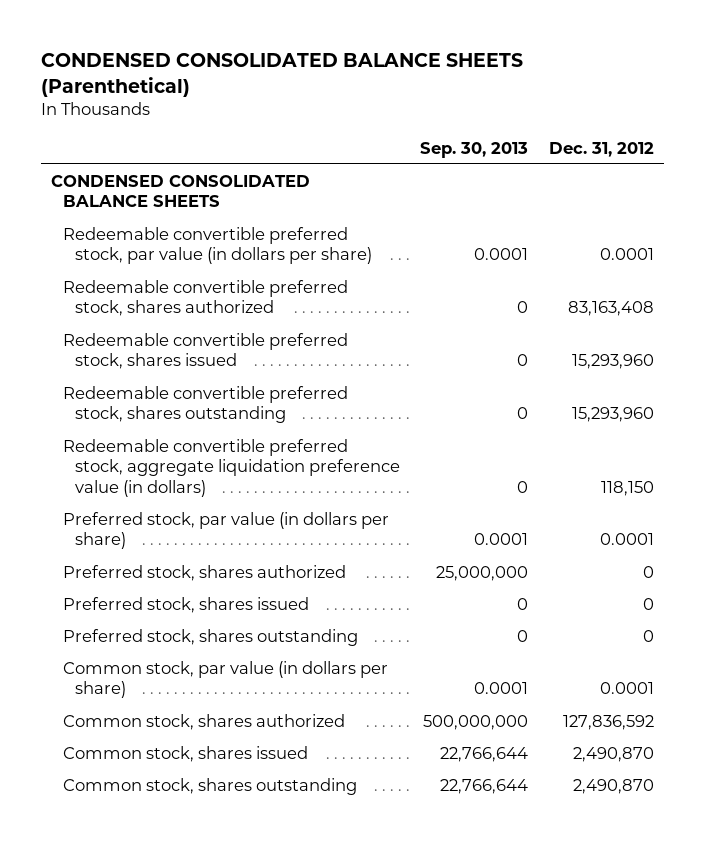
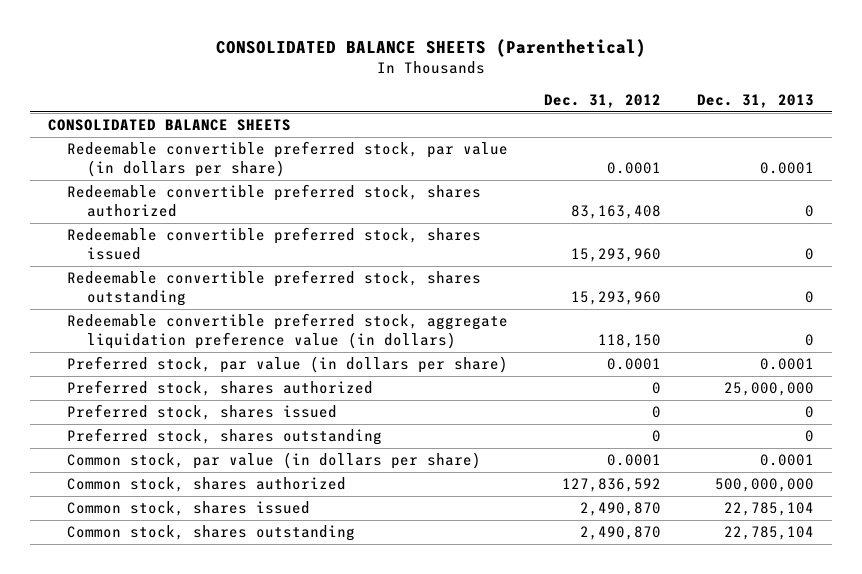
[41,53,524,97] CONDENSED CONSOLIDATED BALANCE SHEETS (Parenthetical) -> [216,38,647,57] CONSOLIDATED BALANCE SHEETS (Parenthetical)
[420,141,529,158] Sep. 30, 2013 -> none
none -> [697,93,815,108] Dec. 31, 2013
[51,174,311,208] CONDENSED CONSOLIDATED BALANCE SHEETS -> [47,119,291,132] CONSOLIDATED BALANCE SHEETS

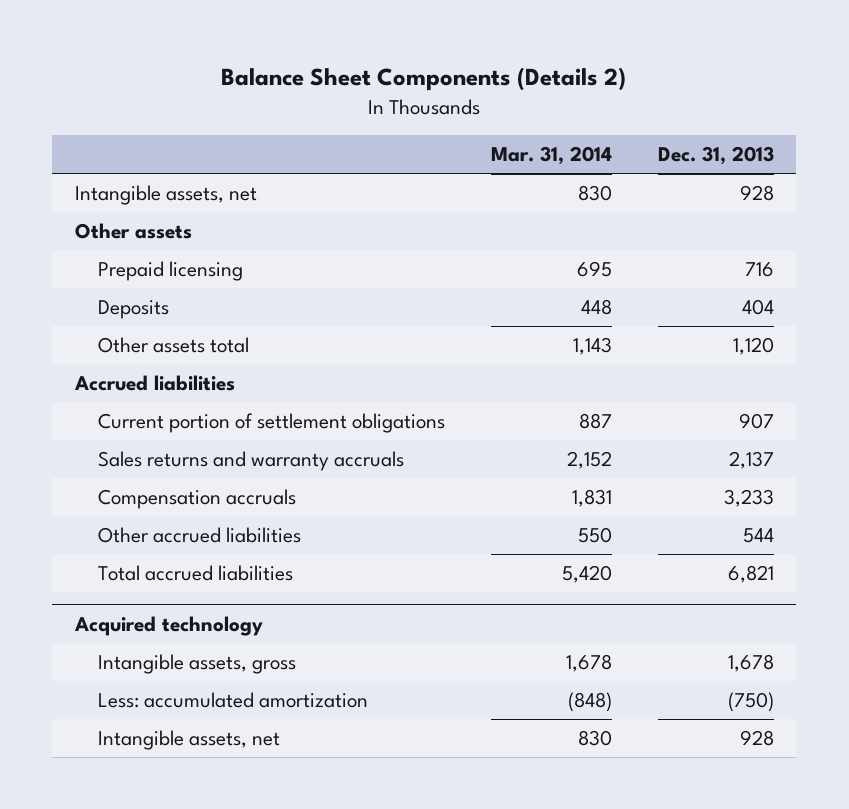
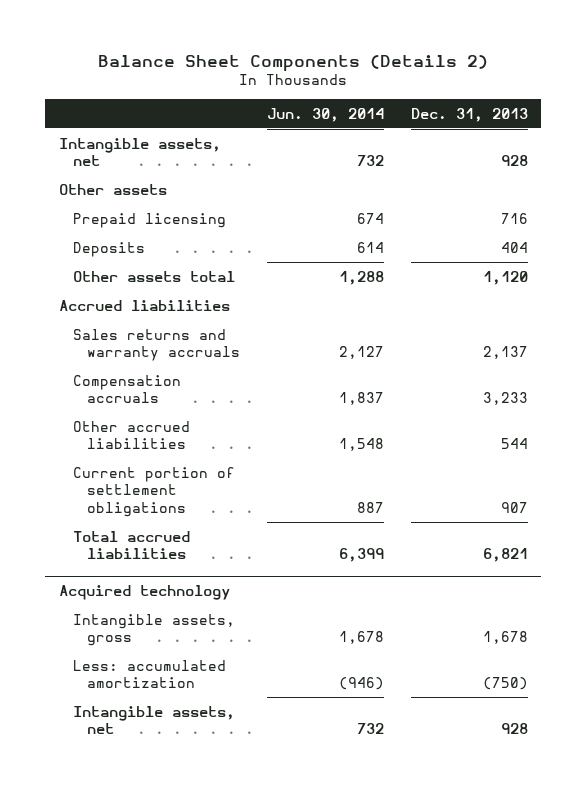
[490,146,612,166] Mar. 31, 2014 -> none
none -> [267,107,385,122] Jun. 30, 2014
[98,413,446,434] Current portion of settlement obligations -> [73,466,236,517] Current portion of settlement obligations

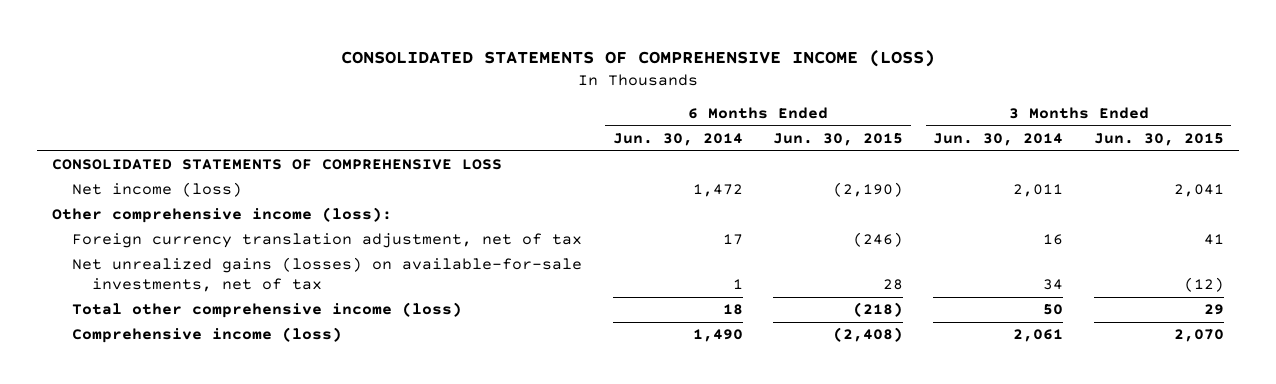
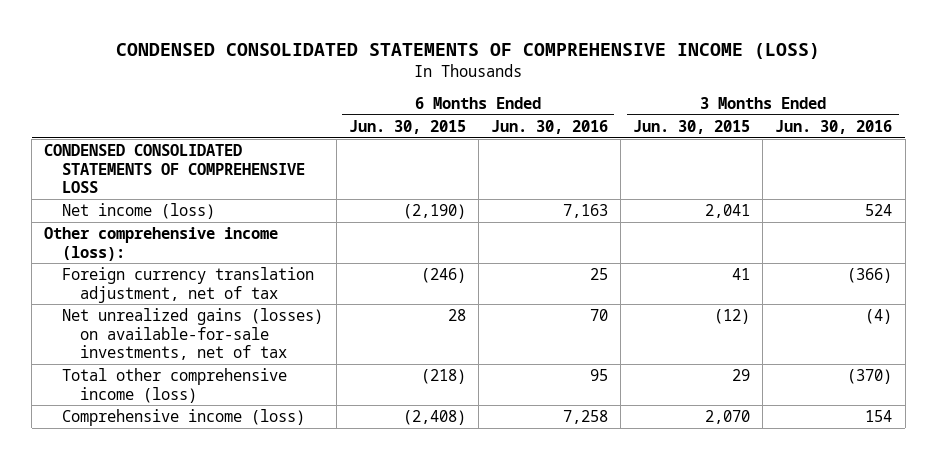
[341,49,936,67] CONSOLIDATED STATEMENTS OF COMPREHENSIVE INCOME (LOSS) -> [116,42,821,59] CONDENSED CONSOLIDATED STATEMENTS OF COMPREHENSIVE INCOME (LOSS)
[612,133,743,147] Jun. 30, 2014 -> none
[933,133,1064,147] Jun. 30, 2014 -> none
none -> [490,119,608,134] Jun. 30, 2016
none -> [775,119,893,134] Jun. 30, 2016
[52,159,503,171] CONSOLIDATED STATEMENTS OF COMPREHENSIVE LOSS -> [44,143,306,194] CONDENSED CONSOLIDATED STATEMENTS OF COMPREHENSIVE LOSS

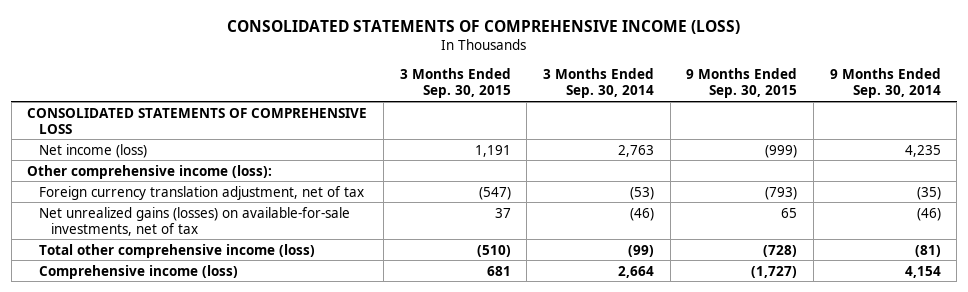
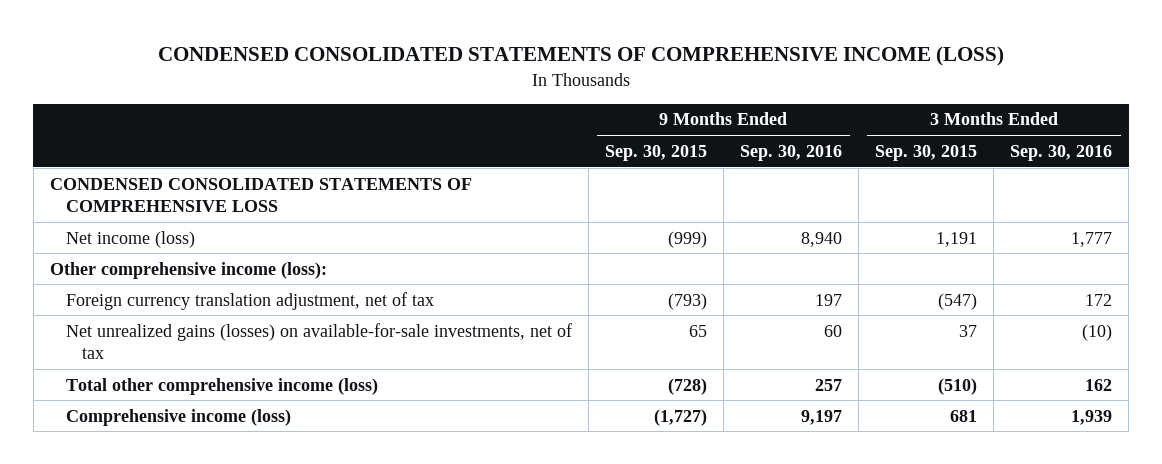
[226,20,740,35] CONSOLIDATED STATEMENTS OF COMPREHENSIVE INCOME (LOSS) -> [157,46,1004,67] CONDENSED CONSOLIDATED STATEMENTS OF COMPREHENSIVE INCOME (LOSS)
[542,68,654,99] 3 Months Ended Sep. 30, 2014 -> none
[829,68,941,99] 9 Months Ended Sep. 30, 2014 -> none
none -> [739,144,842,161] Sep. 30, 2016
none -> [1010,144,1113,161] Sep. 30, 2016
[27,107,368,134] CONSOLIDATED STATEMENTS OF COMPREHENSIVE LOSS -> [49,177,472,212] CONDENSED CONSOLIDATED STATEMENTS OF COMPREHENSIVE LOSS

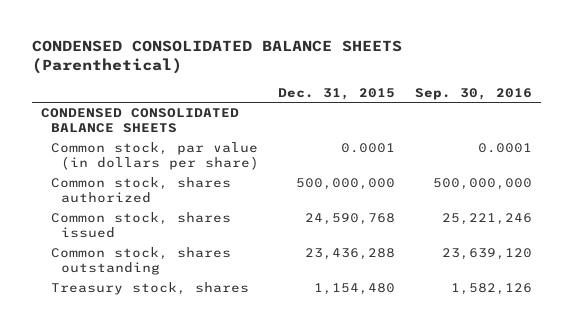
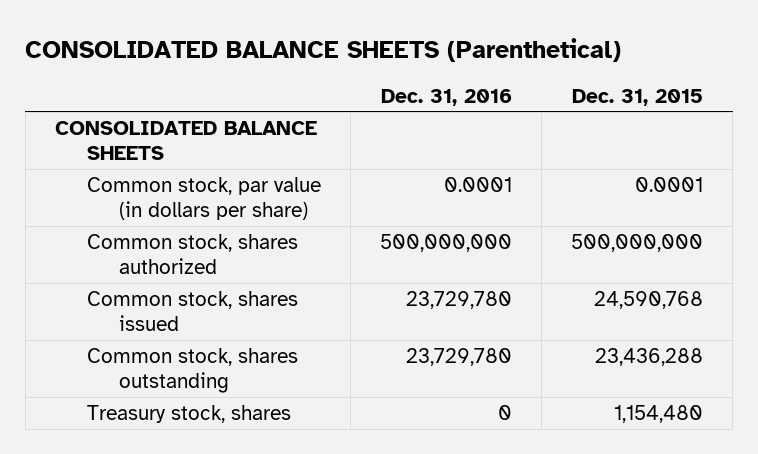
[31,39,402,75] CONDENSED CONSOLIDATED BALANCE SHEETS (Parenthetical) -> [25,38,622,63] CONSOLIDATED BALANCE SHEETS (Parenthetical)
[414,87,532,100] Sep. 30, 2016 -> none
none -> [380,88,512,106] Dec. 31, 2016
[41,108,240,134] CONDENSED CONSOLIDATED BALANCE SHEETS -> [55,121,318,160] CONSOLIDATED BALANCE SHEETS

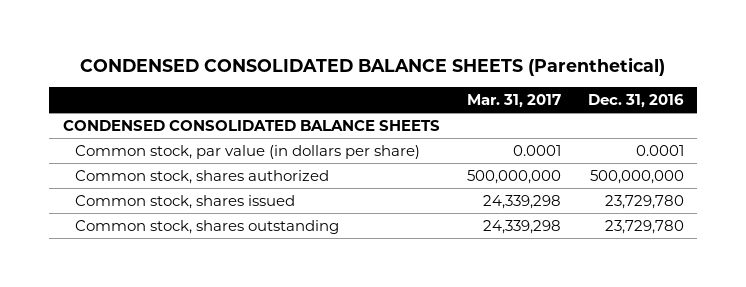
[25,38,622,63] CONSOLIDATED BALANCE SHEETS (Parenthetical) -> [80,57,666,77] CONDENSED CONSOLIDATED BALANCE SHEETS (Parenthetical)
[572,88,704,106] Dec. 31, 2015 -> none
none -> [466,93,561,108] Mar. 31, 2017
[55,121,318,160] CONSOLIDATED BALANCE SHEETS -> [62,119,440,131] CONDENSED CONSOLIDATED BALANCE SHEETS
[86,405,291,424] Treasury stock, shares -> none

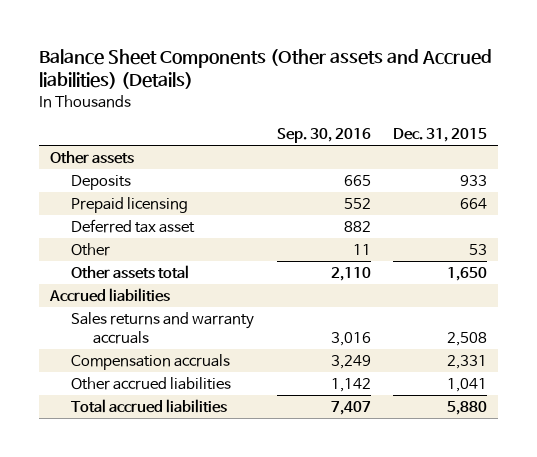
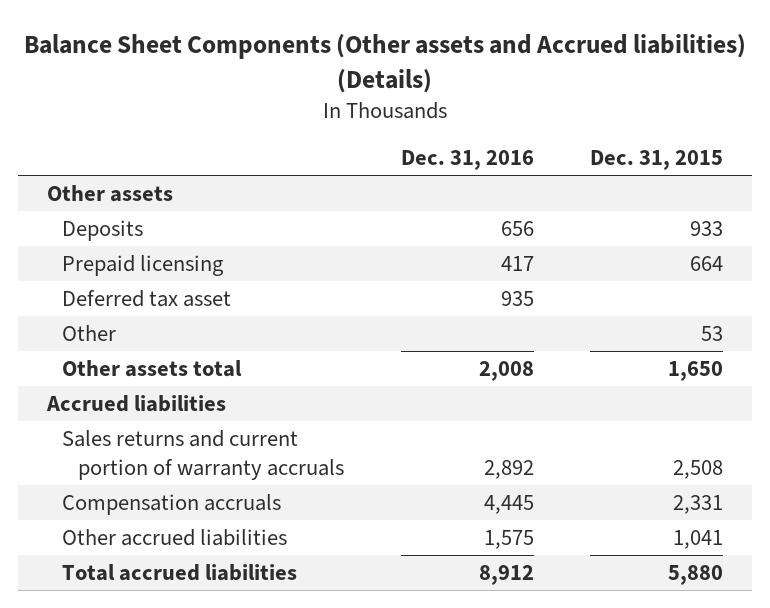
[276,128,371,144] Sep. 30, 2016 -> none
none -> [400,149,534,170] Dec. 31, 2016
[71,312,255,344] Sales returns and warranty accruals -> [62,429,345,480] Sales returns and current portion of warranty accruals

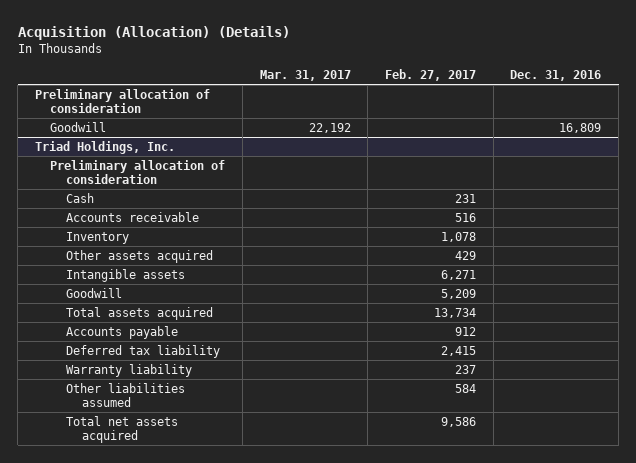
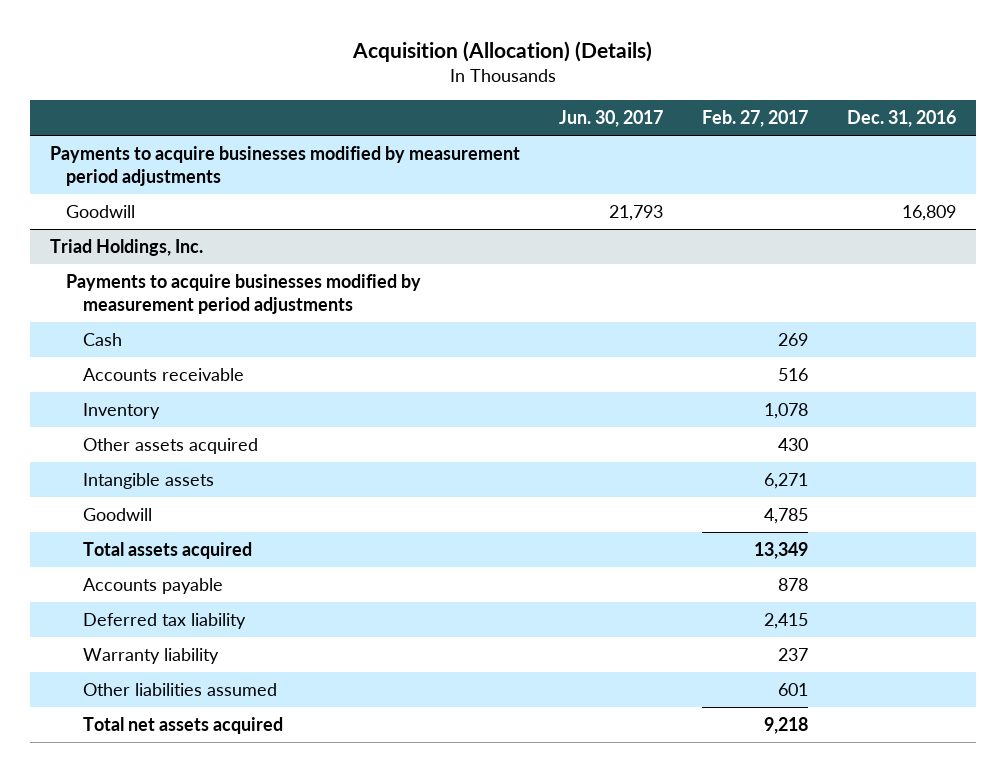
[259,70,351,82] Mar. 31, 2017 -> none
none -> [559,110,664,128] Jun. 30, 2017
[34,88,210,114] Preliminary allocation of consideration -> [49,145,520,187] Payments to acquire businesses modified by measurement period adjustments
[50,159,226,185] Preliminary allocation of consideration -> [66,273,422,315] Payments to acquire businesses modified by measurement period adjustments
[455,193,477,203] 231 -> [778,332,809,346] 269
[455,250,477,260] 429 -> [778,437,809,451] 430
[441,288,477,299] 5,209 -> [764,507,809,524] 4,785
[434,307,477,318] 13,734 -> [754,541,809,559] 13,349
[455,326,477,336] 912 -> [778,577,809,591] 878
[455,383,477,393] 584 -> [778,682,809,696] 601
[441,416,477,427] 9,586 -> [764,716,809,734] 9,218

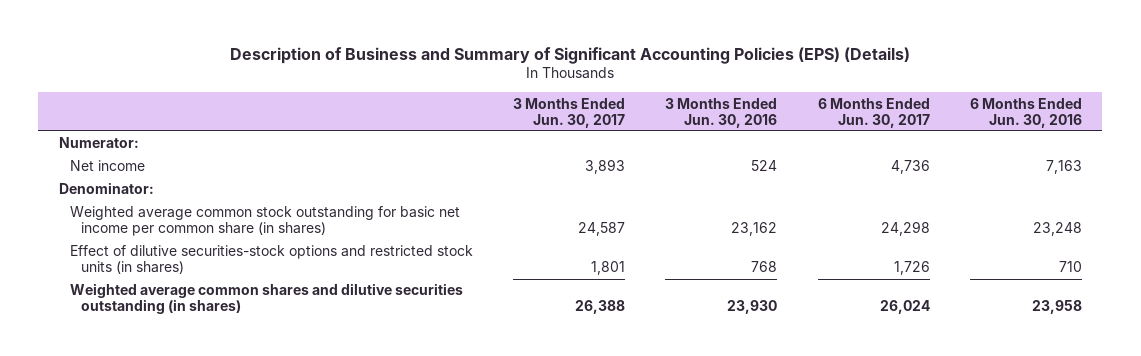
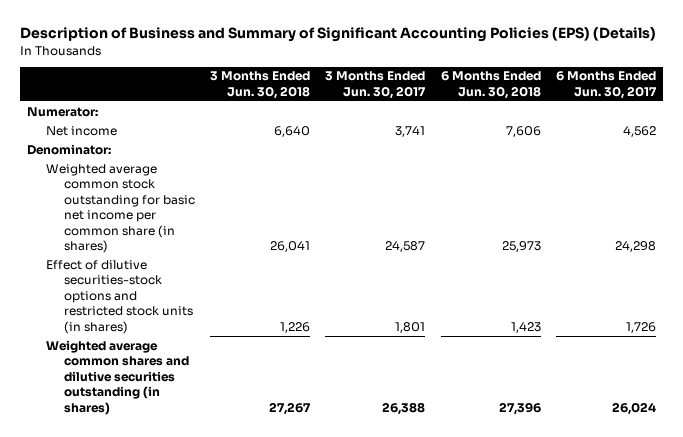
[665,97,778,128] 3 Months Ended Jun. 30, 2016 -> none
[970,97,1083,128] 6 Months Ended Jun. 30, 2016 -> none
none -> [210,71,311,99] 3 Months Ended Jun. 30, 2018
none -> [440,71,541,99] 6 Months Ended Jun. 30, 2018
[585,159,626,175] 3,893 -> [395,125,426,137] 3,741
[890,160,930,175] 4,736 -> [622,125,656,137] 4,562

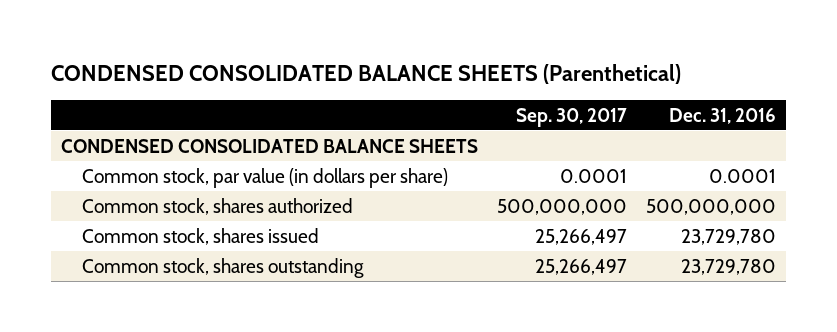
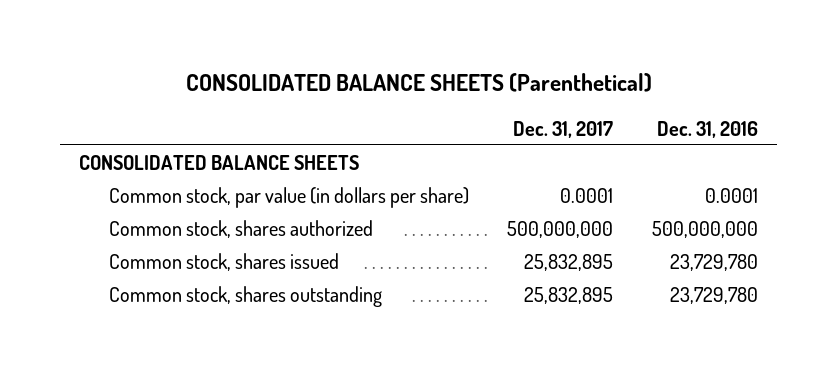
[50,63,681,84] CONDENSED CONSOLIDATED BALANCE SHEETS (Parenthetical) -> [185,73,652,93] CONSOLIDATED BALANCE SHEETS (Parenthetical)
[515,107,627,127] Sep. 30, 2017 -> none
none -> [513,120,614,138] Dec. 31, 2017
[60,138,478,153] CONDENSED CONSOLIDATED BALANCE SHEETS -> [79,155,360,171] CONSOLIDATED BALANCE SHEETS

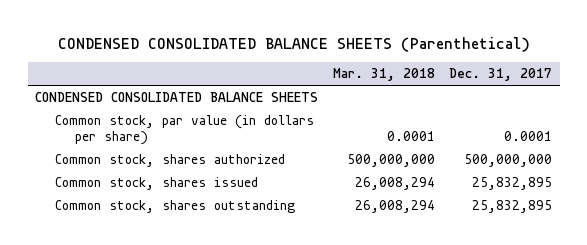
[185,73,652,93] CONSOLIDATED BALANCE SHEETS (Parenthetical) -> [57,36,530,52] CONDENSED CONSOLIDATED BALANCE SHEETS (Parenthetical)
[656,120,758,138] Dec. 31, 2016 -> none
none -> [332,68,435,82] Mar. 31, 2018
[79,155,360,171] CONSOLIDATED BALANCE SHEETS -> [35,92,319,103] CONDENSED CONSOLIDATED BALANCE SHEETS

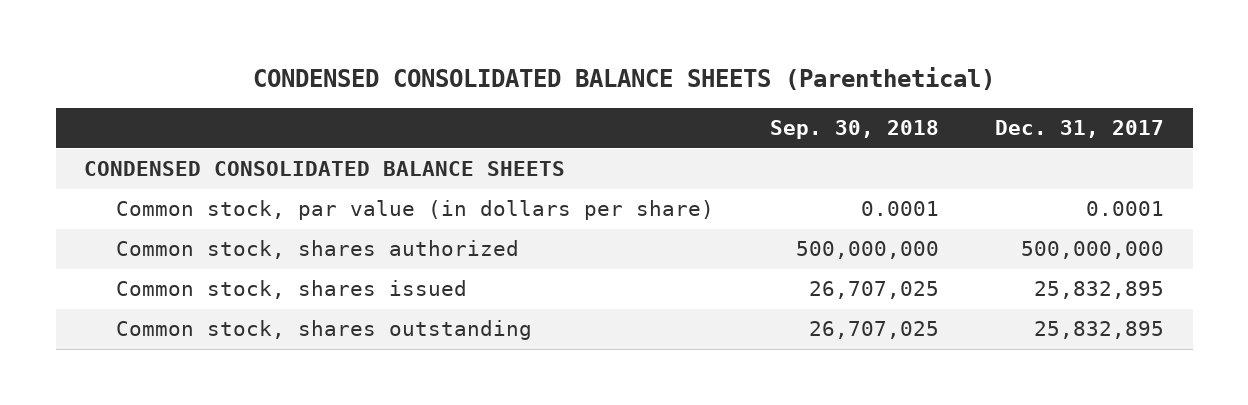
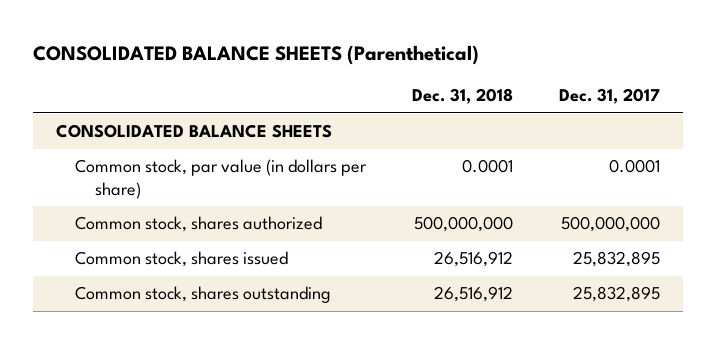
[253,67,996,91] CONDENSED CONSOLIDATED BALANCE SHEETS (Parenthetical) -> [32,45,479,66] CONSOLIDATED BALANCE SHEETS (Parenthetical)
[770,120,940,140] Sep. 30, 2018 -> none
none -> [412,88,514,105] Dec. 31, 2018
[84,161,566,177] CONDENSED CONSOLIDATED BALANCE SHEETS -> [55,124,332,139] CONSOLIDATED BALANCE SHEETS

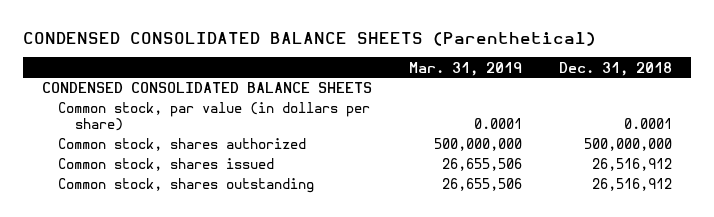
[32,45,479,66] CONSOLIDATED BALANCE SHEETS (Parenthetical) -> [23,31,597,46] CONDENSED CONSOLIDATED BALANCE SHEETS (Parenthetical)
[558,88,660,105] Dec. 31, 2017 -> none
none -> [409,61,523,76] Mar. 31, 2019
[55,124,332,139] CONSOLIDATED BALANCE SHEETS -> [41,82,372,94] CONDENSED CONSOLIDATED BALANCE SHEETS

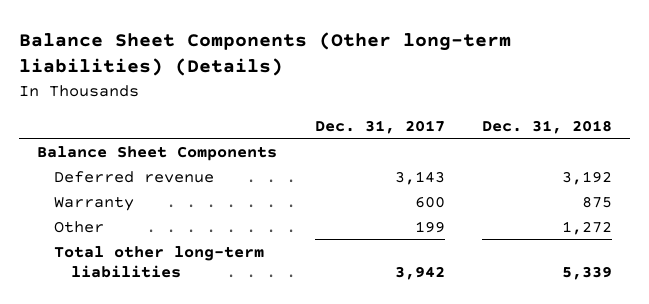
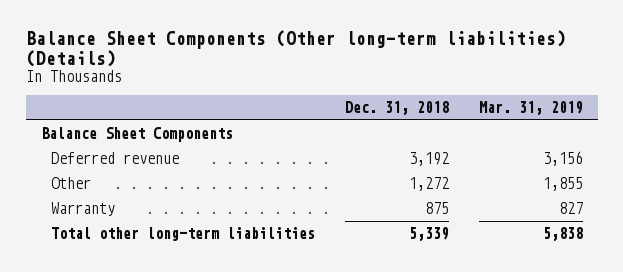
[314,119,445,134] Dec. 31, 2017 -> none
none -> [478,100,583,115] Mar. 31, 2019
[54,195,135,211] Warranty -> [50,202,115,217] Warranty

